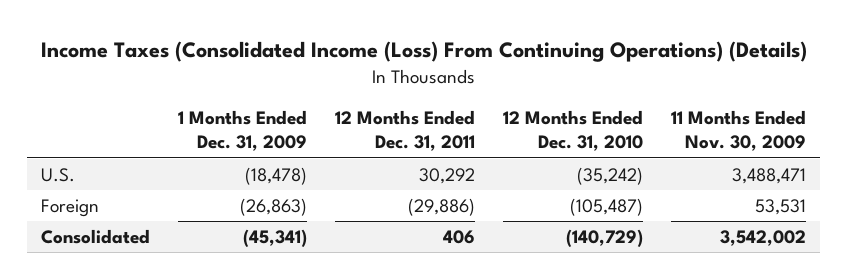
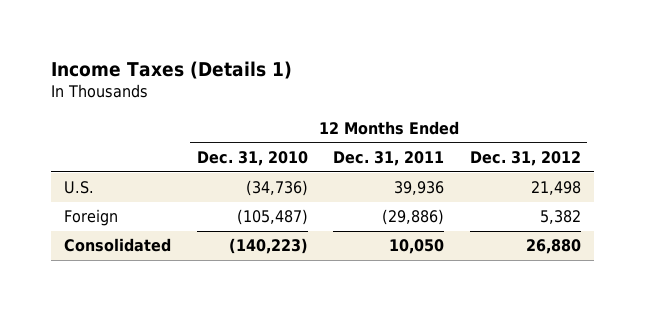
[40,40,807,62] Income Taxes (Consolidated Income (Loss) From Continuing Operations) (Details) -> [51,60,293,79] Income Taxes (Details 1)
[178,109,308,152] 1 Months Ended Dec. 31, 2009 -> none
[671,109,807,152] 11 Months Ended Nov. 30, 2009 -> none
none -> [469,150,581,166] Dec. 31, 2012
[419,168,476,185] 30,292 -> [394,181,445,196] 39,936
[577,167,644,186] (35,242) -> [245,180,308,197] (34,736)
[443,230,476,245] 406 -> [389,239,445,255] 10,050
[566,229,644,248] (140,729) -> [228,238,308,255] (140,223)

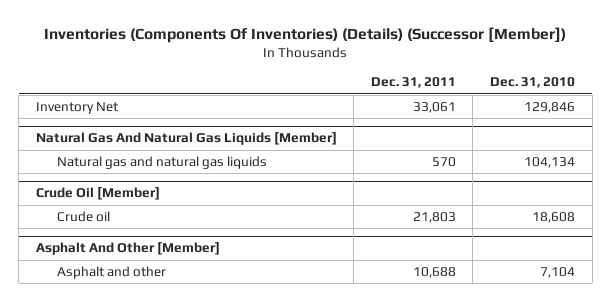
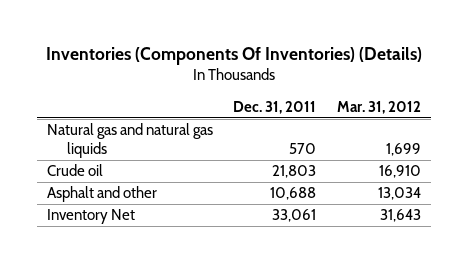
[44,27,567,44] Inventories (Components Of Inventories) (Details) (Successor [Member]) -> [45,47,422,66] Inventories (Components Of Inventories) (Details)
[489,77,575,89] Dec. 31, 2010 -> none
none -> [336,100,421,114] Mar. 31, 2012
[35,132,337,146] Natural Gas And Natural Gas Liquids [Member] -> none
[35,187,160,201] Crude Oil [Member] -> none
[35,242,220,256] Asphalt And Other [Member] -> none
[35,102,119,115] Inventory Net -> [46,209,135,225] Inventory Net

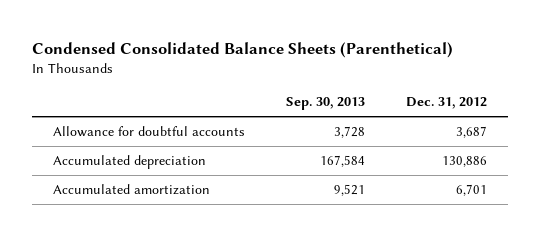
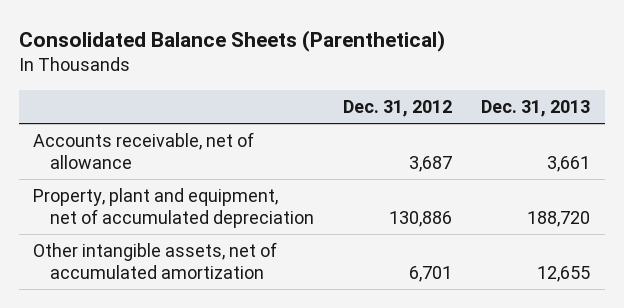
[32,42,454,59] Condensed Consolidated Balance Sheets (Parenthetical) -> [18,30,445,53] Consolidated Balance Sheets (Parenthetical)
[285,97,365,111] Sep. 30, 2013 -> none
none -> [481,99,591,117] Dec. 31, 2013
[52,126,245,138] Allowance for doubtful accounts -> [33,132,255,169] Accounts receivable, net of allowance
[52,155,206,170] Accumulated depreciation -> [33,188,315,228] Property, plant and equipment, net of accumulated depreciation
[52,184,210,196] Accumulated amortization -> [33,242,278,279] Other intangible assets, net of accumulated amortization

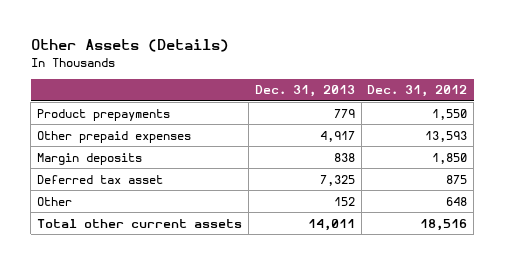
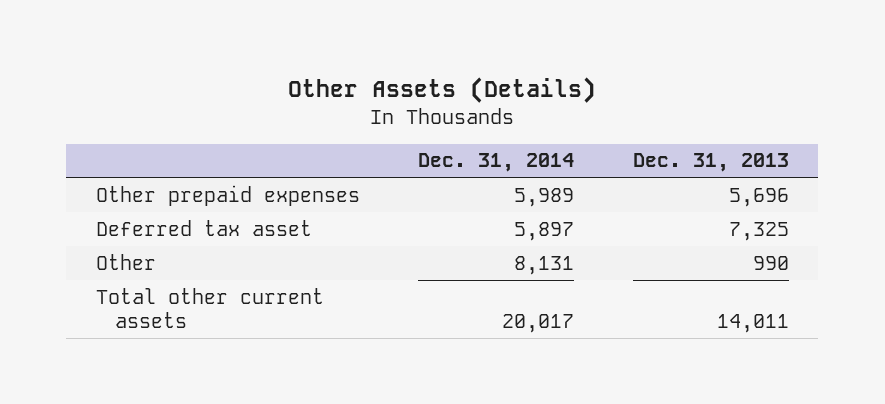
[367,85,468,98] Dec. 31, 2012 -> none
none -> [418,153,575,173] Dec. 31, 2014
[37,108,171,121] Product prepayments -> none
[37,152,143,165] Margin deposits -> none
[319,130,355,142] 4,917 -> [729,187,790,207] 5,696
[333,196,355,206] 152 -> [753,255,790,270] 990

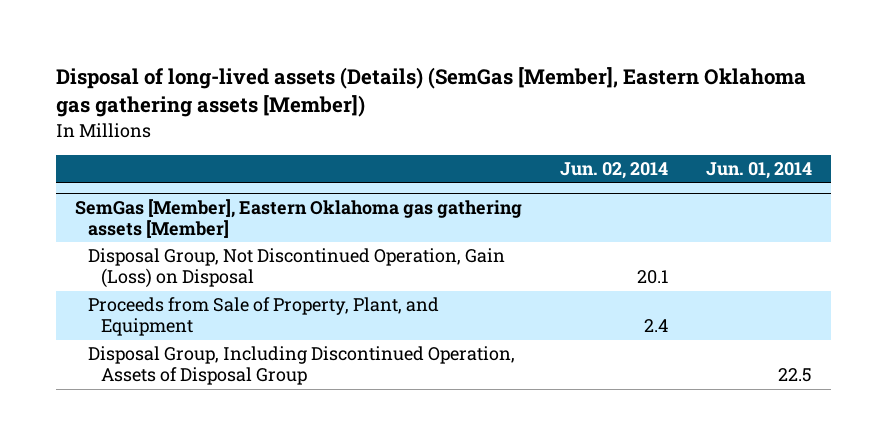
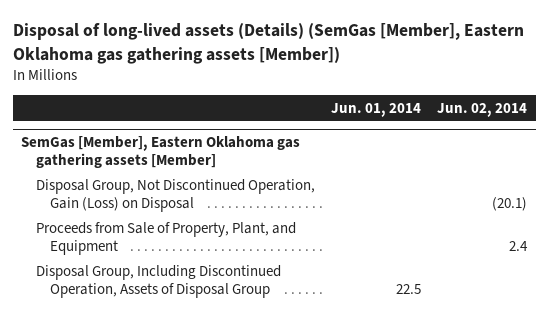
[637,270,669,285] 20.1 -> [492,197,528,212] (20.1)

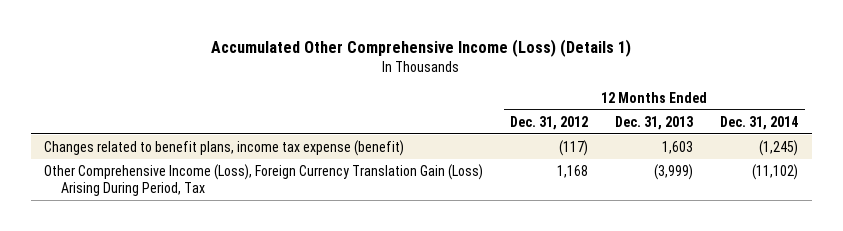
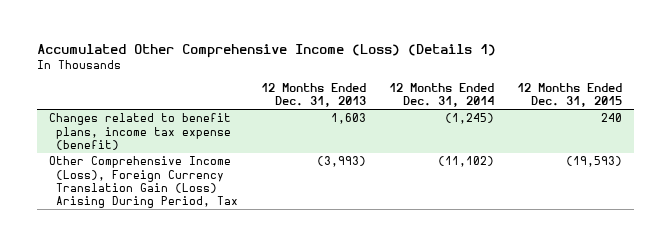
[510,115,589,130] Dec. 31, 2012 -> none
none -> [517,82,623,108] 12 Months Ended Dec. 31, 2015
[654,163,694,180] (3,999) -> [317,156,367,168] (3,993)

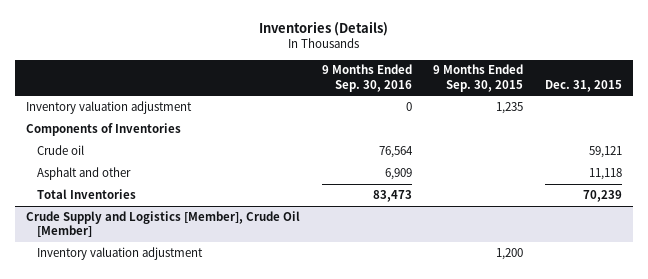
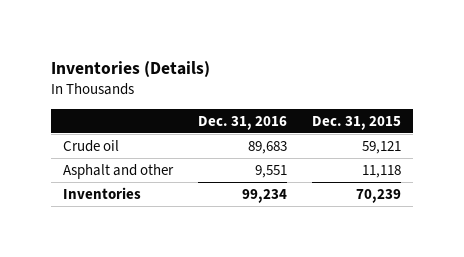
[321,64,412,92] 9 Months Ended Sep. 30, 2016 -> none
[433,64,524,92] 9 Months Ended Sep. 30, 2015 -> none
none -> [197,115,287,130] Dec. 31, 2016
[26,100,193,114] Inventory valuation adjustment -> none
[26,122,182,136] Components of Inventories -> none
[26,210,301,238] Crude Supply and Logistics [Member], Crude Oil [Member] -> none
[36,246,203,260] Inventory valuation adjustment -> none
[36,188,136,199] Total Inventories -> [62,186,141,199] Inventories

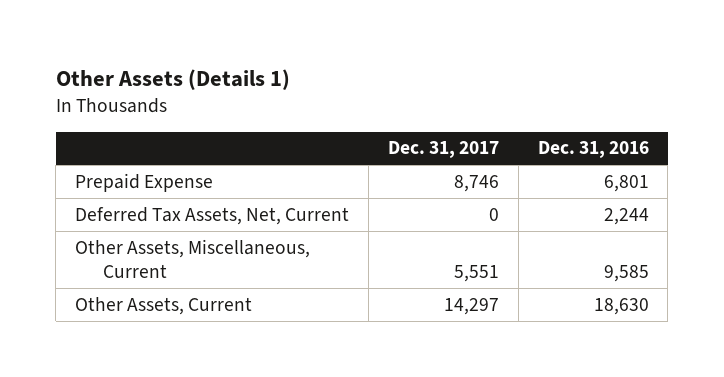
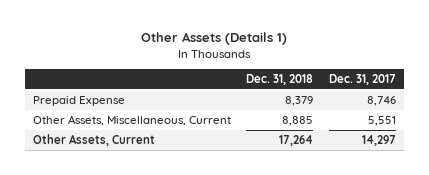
[537,141,649,159] Dec. 31, 2016 -> none
none -> [246,73,314,85] Dec. 31, 2018
[75,206,350,225] Deferred Tax Assets, Net, Current -> none

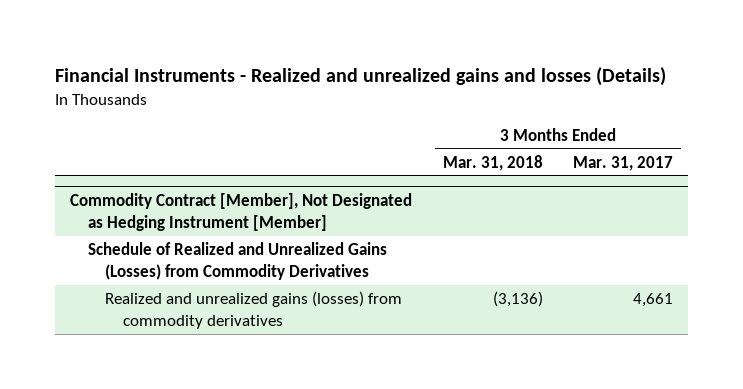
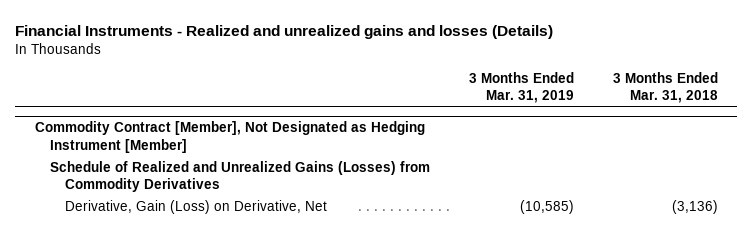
[573,155,674,171] Mar. 31, 2017 -> none
none -> [468,72,574,104] 3 Months Ended Mar. 31, 2019
[105,290,403,329] Realized and unrealized gains (losses) from commodity derivatives -> [65,199,328,214] Derivative, Gain (Loss) on Derivative, Net

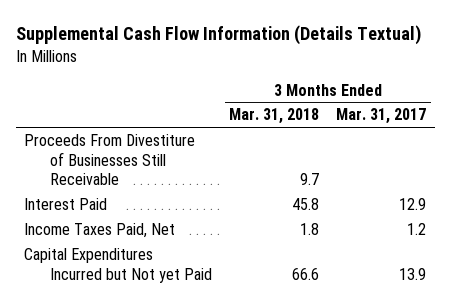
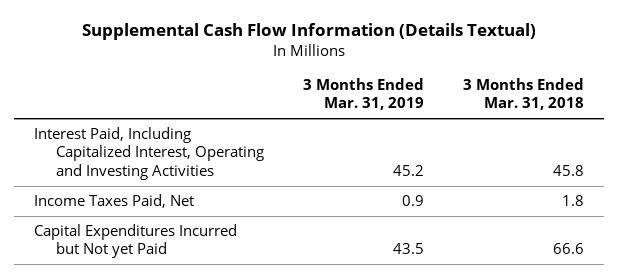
[336,108,427,125] Mar. 31, 2017 -> none
none -> [303,78,425,111] 3 Months Ended Mar. 31, 2019
[24,133,196,186] Proceeds From Divestiture of Businesses Still Receivable -> none
[24,197,108,210] Interest Paid -> [33,126,265,180] Interest Paid, Including Capitalized Interest, Operating and Investing Activities

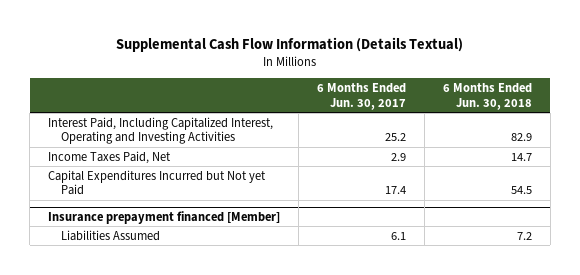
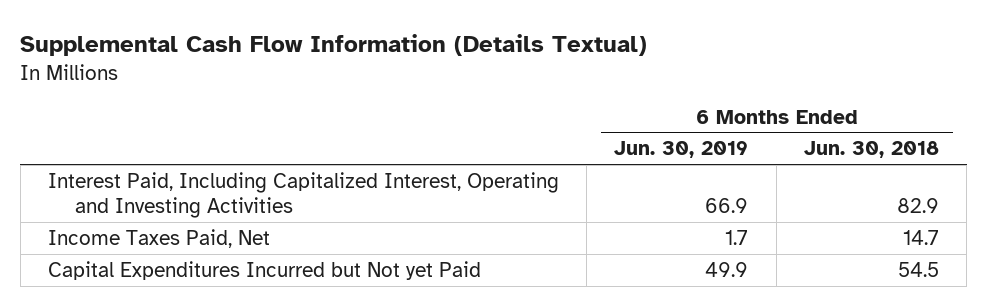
[317,82,407,110] 6 Months Ended Jun. 30, 2017 -> none
none -> [614,141,749,159] Jun. 30, 2019
[48,210,281,224] Insurance prepayment financed [Member] -> none
[61,229,161,241] Liabilities Assumed -> none

